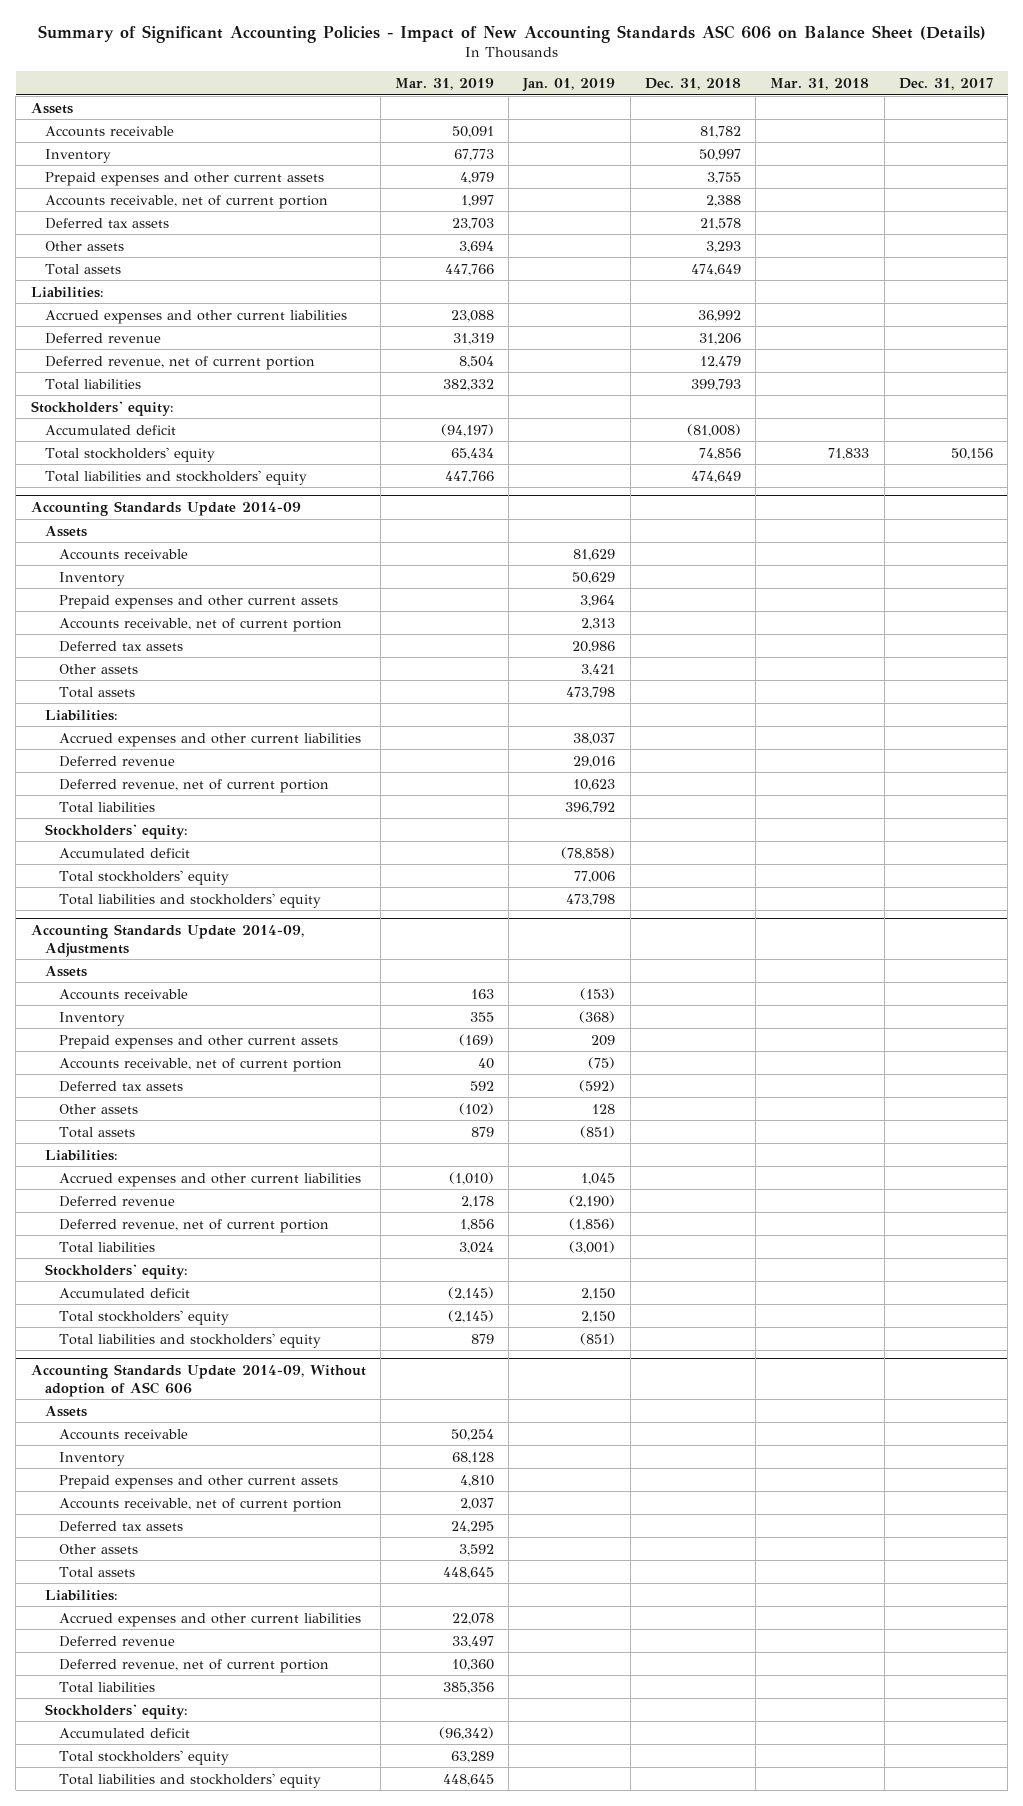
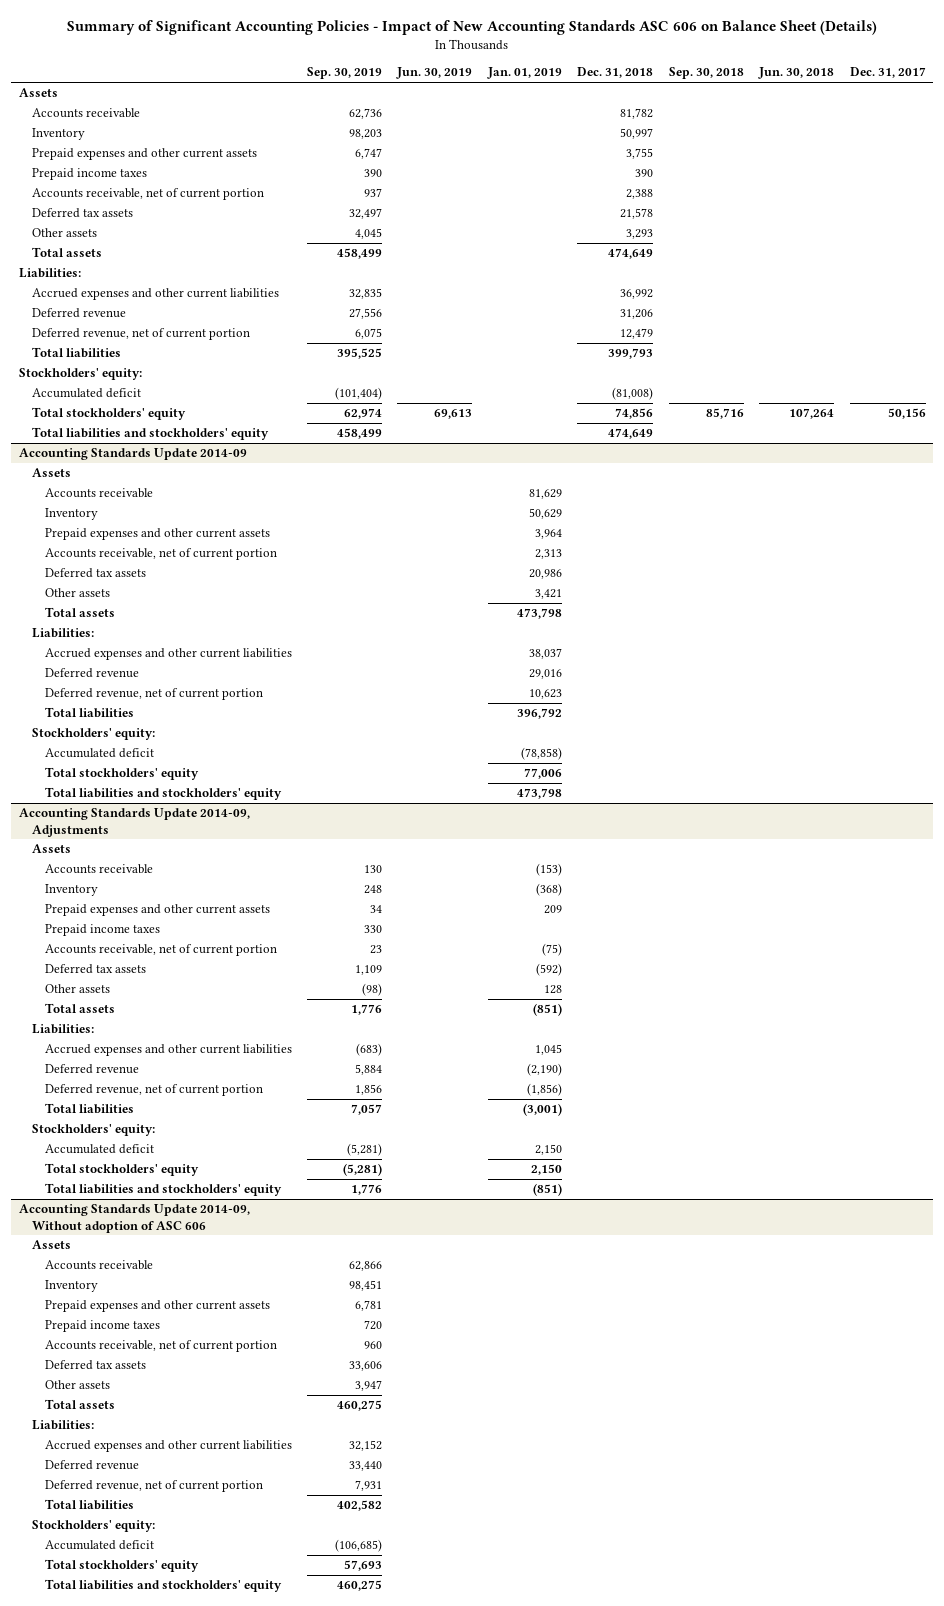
[394,77,494,90] Mar. 31, 2019 -> none
[770,77,870,90] Mar. 31, 2018 -> none
none -> [306,67,382,80] Sep. 30, 2019
none -> [396,67,473,80] Jun. 30, 2019
none -> [668,67,744,80] Sep. 30, 2018
none -> [758,67,835,80] Jun. 30, 2018
none -> [31,168,147,181] Prepaid income taxes
none -> [44,924,160,937] Prepaid income taxes
none -> [44,1320,160,1333] Prepaid income taxes

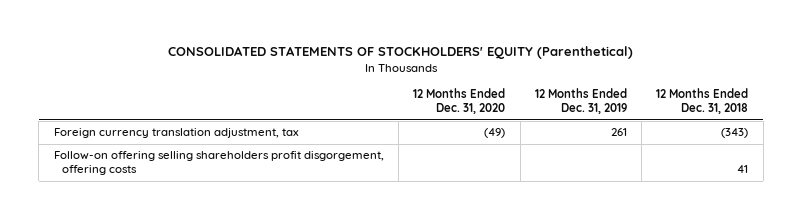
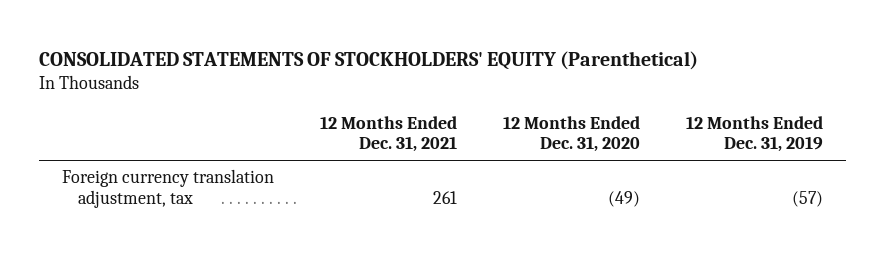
[656,88,749,115] 12 Months Ended Dec. 31, 2018 -> none
none -> [320,116,458,153] 12 Months Ended Dec. 31, 2021
[53,151,384,176] Follow-on offering selling shareholders profit disgorgement, offering costs -> none
[610,128,627,137] 261 -> [792,190,824,207] (57)

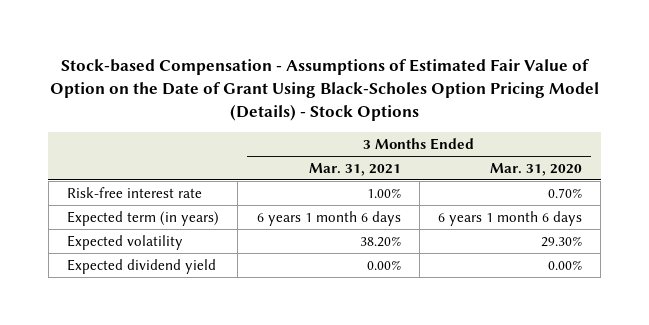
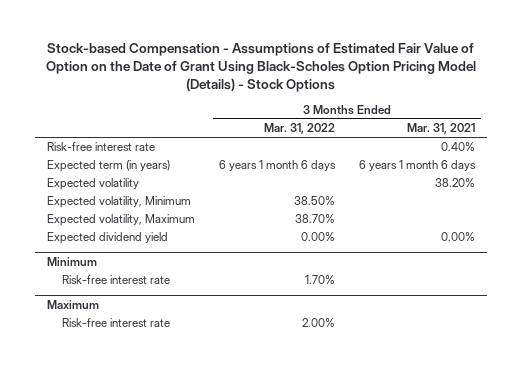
[490,162,583,176] Mar. 31, 2020 -> none
none -> [264,123,336,135] Mar. 31, 2022
[366,187,401,198] 1.00% -> [441,142,476,152] 0.40%
none -> [46,196,191,209] Expected volatility, Minimum
none -> [46,214,195,227] Expected volatility, Maximum
none -> [46,257,97,267] Minimum
none -> [62,275,171,285] Risk-free interest rate
none -> [46,300,99,310] Maximum
none -> [62,318,171,328] Risk-free interest rate

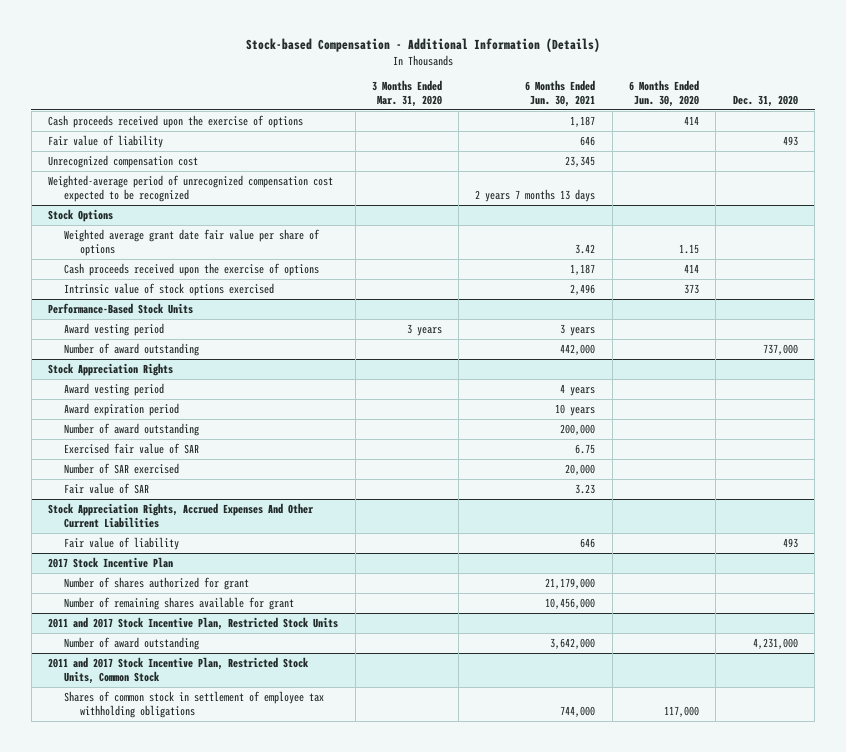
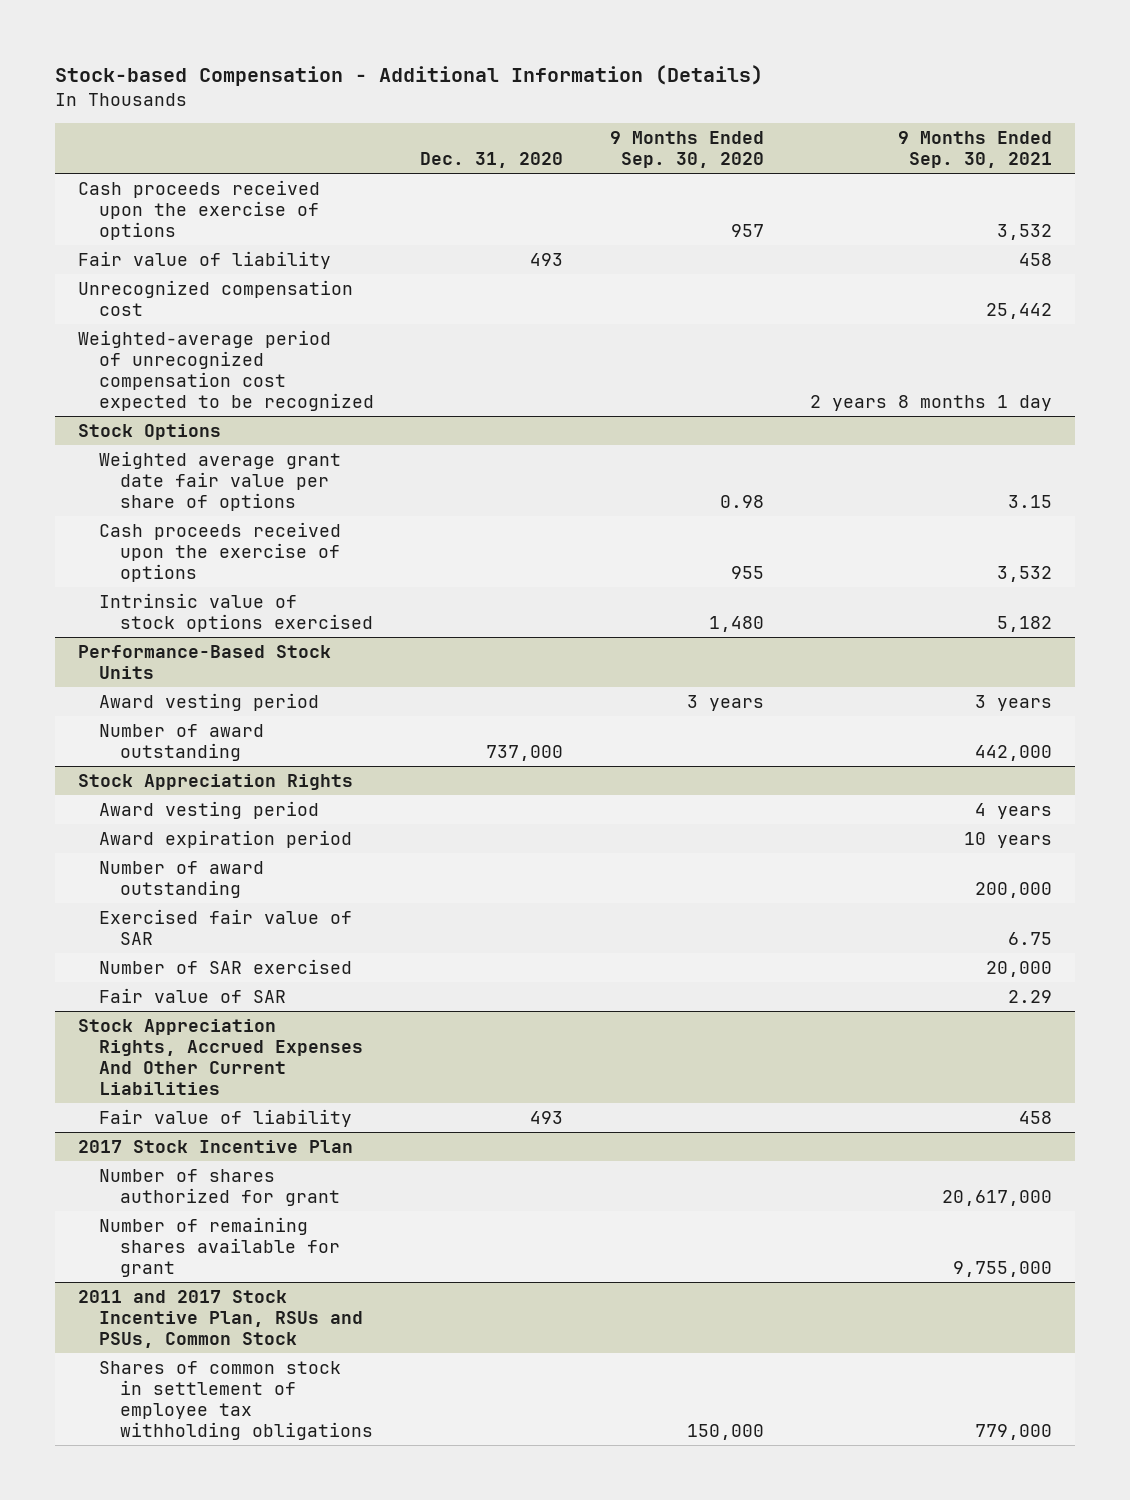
[371,80,442,108] 3 Months Ended Mar. 31, 2020 -> none
[525,80,596,108] 6 Months Ended Jun. 30, 2021 -> none
[629,80,700,108] 6 Months Ended Jun. 30, 2020 -> none
none -> [609,131,764,169] 9 Months Ended Sep. 30, 2020
none -> [898,131,1053,169] 9 Months Ended Sep. 30, 2021
[48,616,339,630] 2011 and 2017 Stock Incentive Plan, Restricted Stock Units -> none
[64,636,200,650] Number of award outstanding -> none
[48,656,310,684] 2011 and 2017 Stock Incentive Plan, Restricted Stock Units, Common Stock -> [78,1289,363,1348] 2011 and 2017 Stock Incentive Plan, RSUs and PSUs, Common Stock

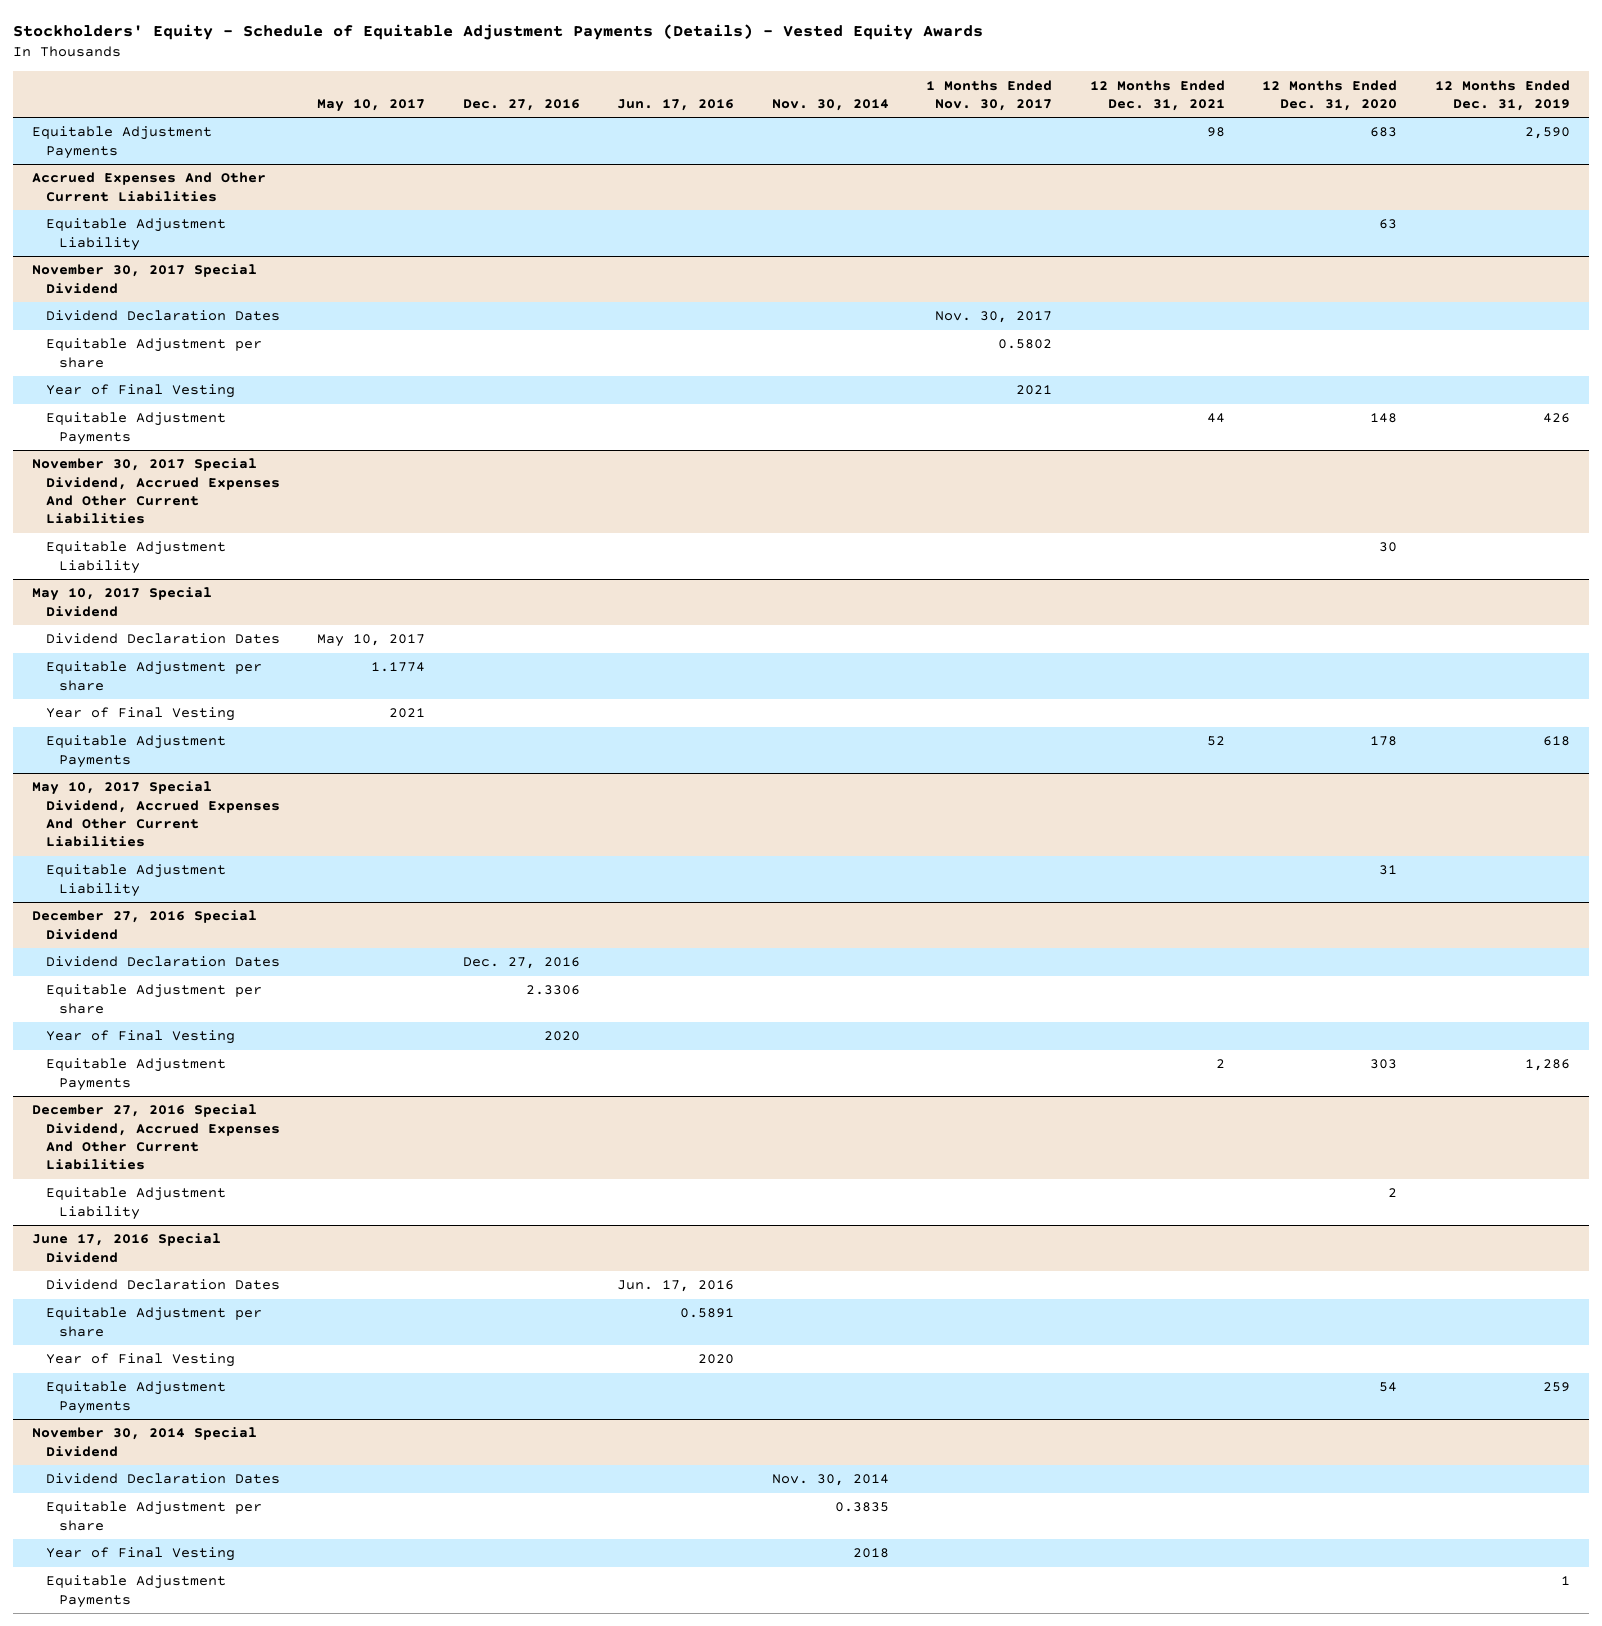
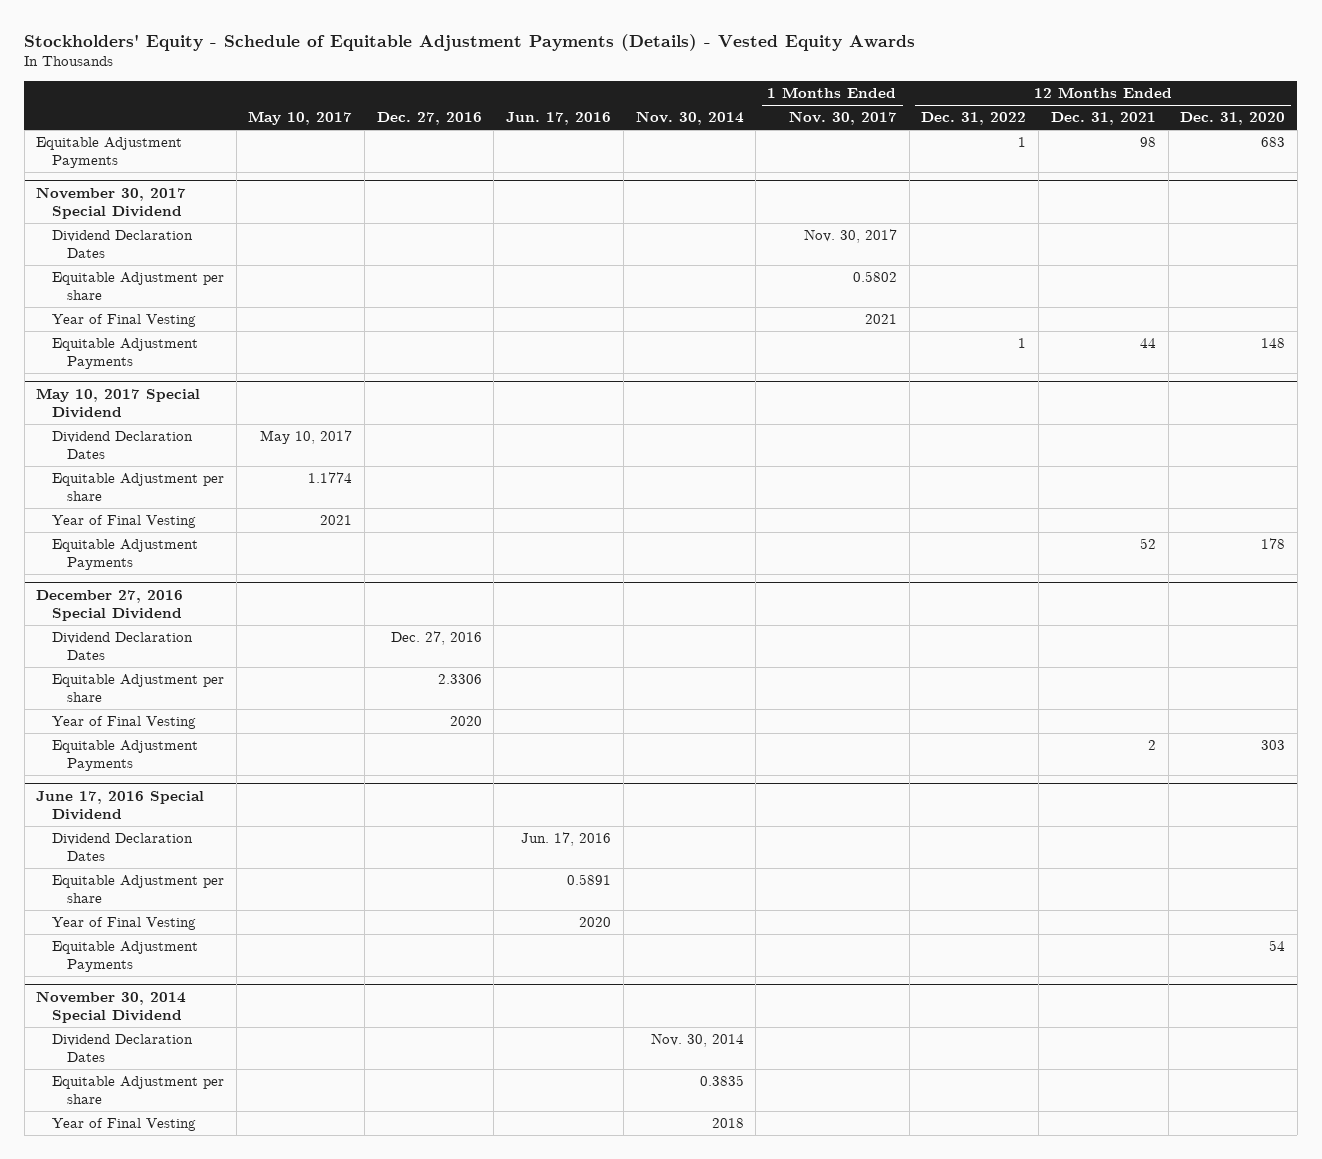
[1435,79,1571,111] 12 Months Ended Dec. 31, 2019 -> none
none -> [921,112,1027,126] Dec. 31, 2022
[31,172,266,202] Accrued Expenses And Other Current Liabilities -> none
[45,218,226,251] Equitable Adjustment Liability -> none
[31,458,280,525] November 30, 2017 Special Dividend, Accrued Expenses And Other Current Liabilities -> none
[45,541,226,574] Equitable Adjustment Liability -> none
[31,781,280,848] May 10, 2017 Special Dividend, Accrued Expenses And Other Current Liabilities -> none
[45,864,226,897] Equitable Adjustment Liability -> none
[31,1104,280,1171] December 27, 2016 Special Dividend, Accrued Expenses And Other Current Liabilities -> none
[45,1187,226,1220] Equitable Adjustment Liability -> none
[45,1575,226,1608] Equitable Adjustment Payments -> none

